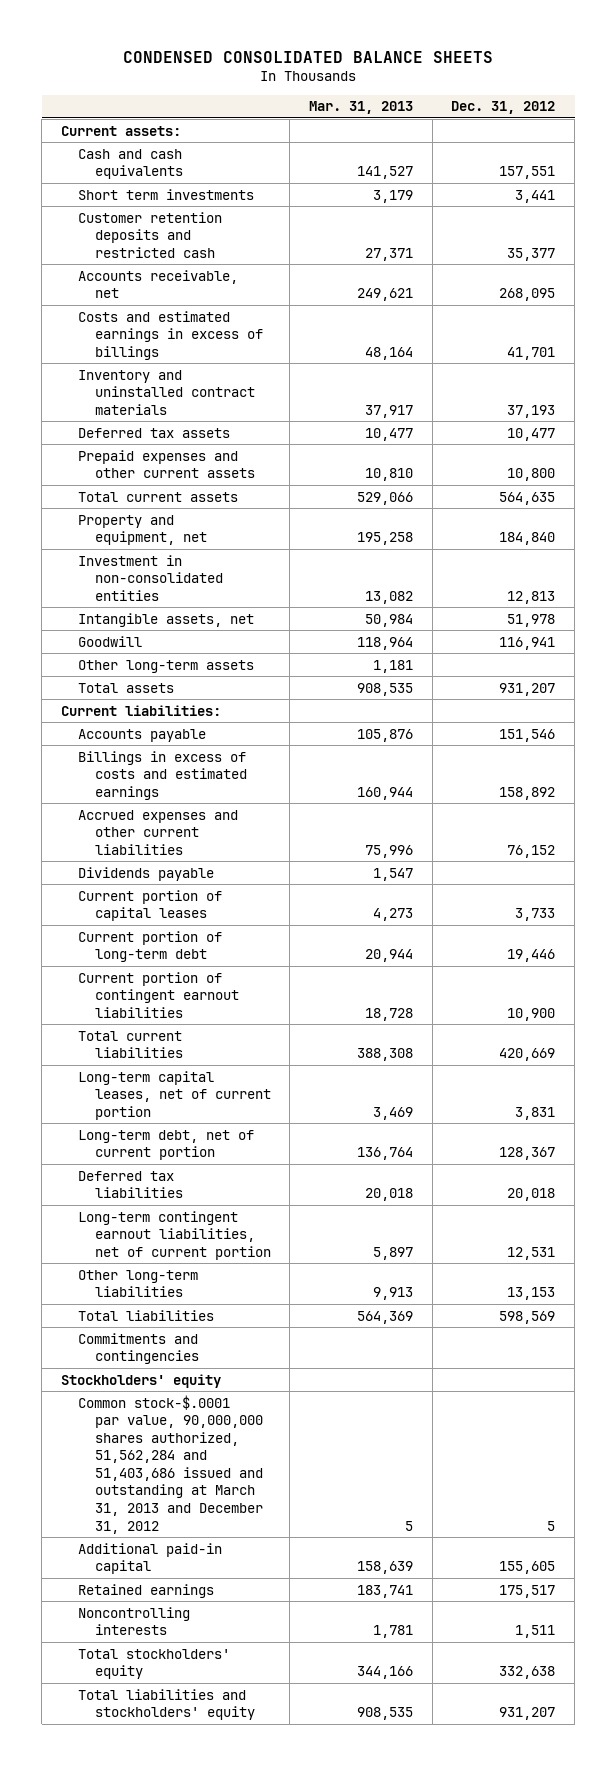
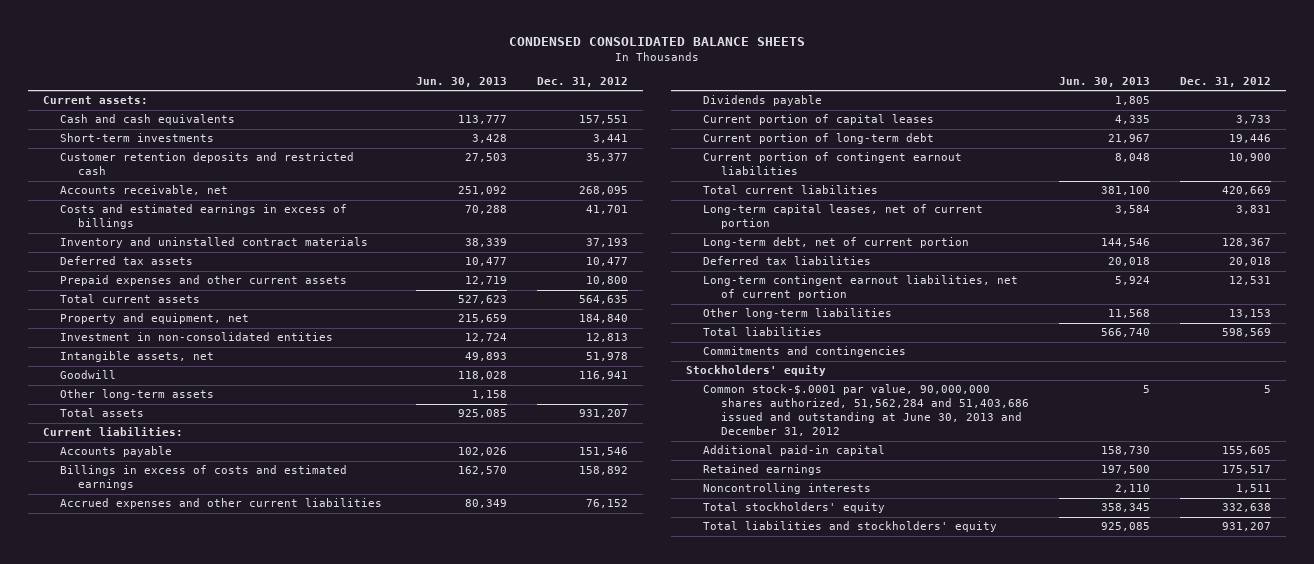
[309,101,414,115] Mar. 31, 2013 -> none
none -> [415,77,507,88] Jun. 30, 2013
[77,188,254,200] Short term investments -> [60,133,215,143] Short-term investments
[77,1394,263,1534] Common stock-$.0001 par value, 90,000,000 shares authorized, 51,562,284 and 51,403,686 issued and outstanding at March 31, 2013 and December 31, 2012 -> [703,384,1029,437] Common stock-$.0001 par value, 90,000,000 shares authorized, 51,562,284 and 51,403,686 issued and outstanding at June 30, 2013 and December 31, 2012

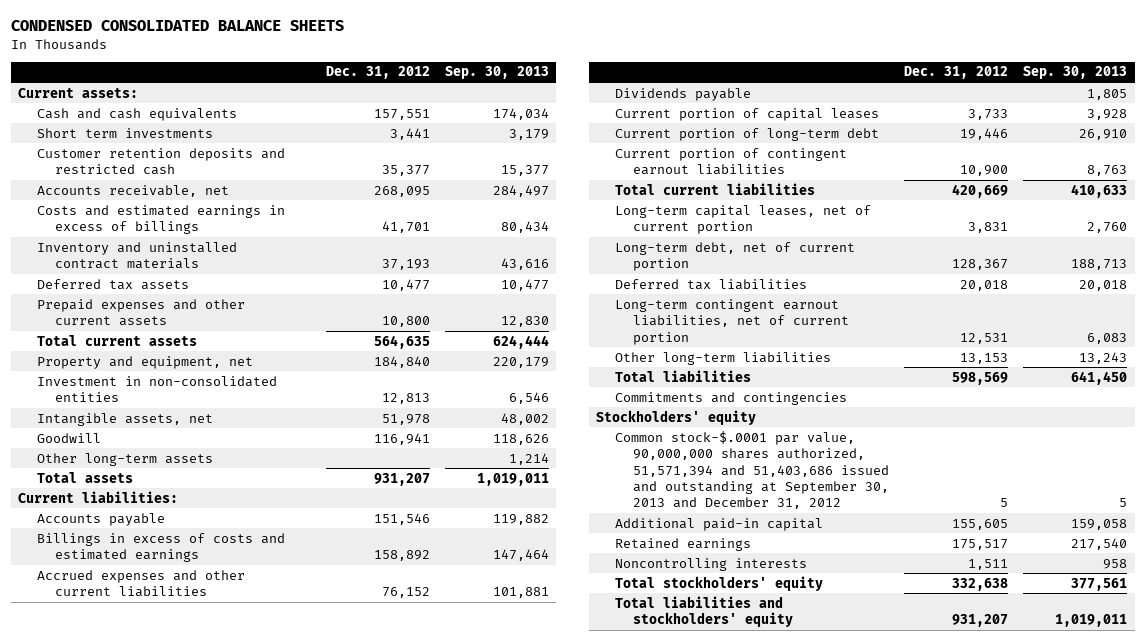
[415,77,507,88] Jun. 30, 2013 -> none
none -> [444,66,549,80] Sep. 30, 2013
[60,133,215,143] Short-term investments -> [36,127,213,138] Short term investments
[703,384,1029,437] Common stock-$.0001 par value, 90,000,000 shares authorized, 51,562,284 and 51,403,686 issued and outstanding at June 30, 2013 and December 31, 2012 -> [614,430,889,510] Common stock-$.0001 par value, 90,000,000 shares authorized, 51,571,394 and 51,403,686 issued and outstanding at September 30, 2013 and December 31, 2012

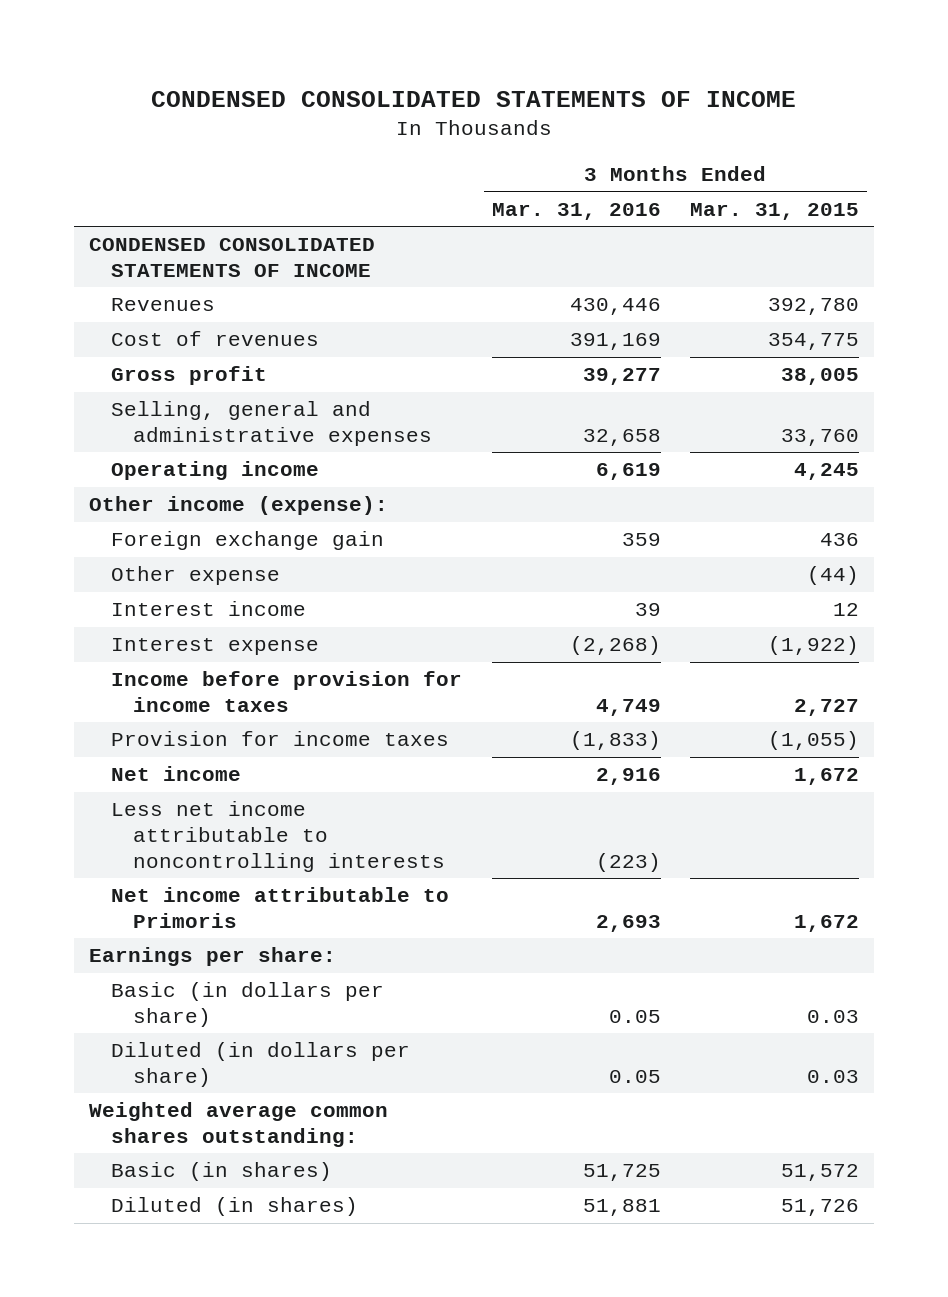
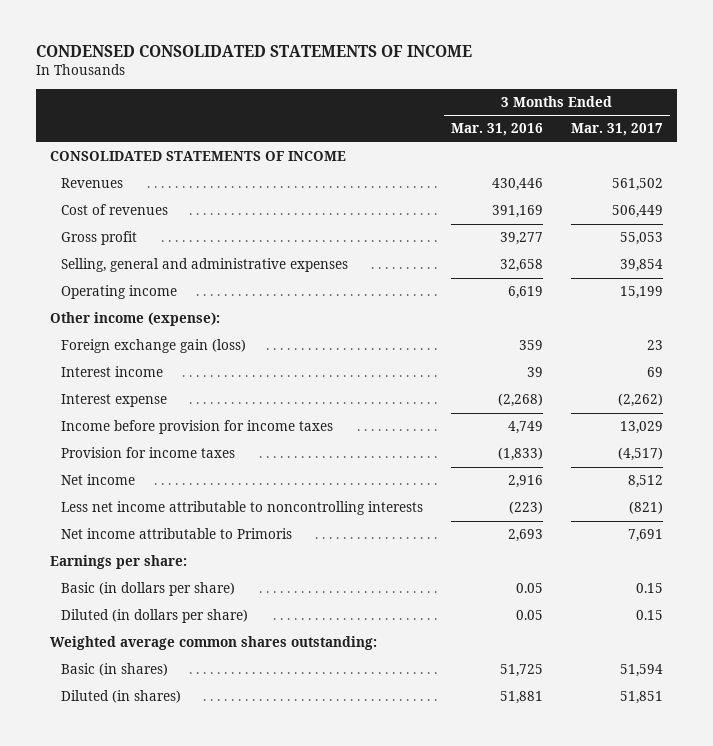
[690,202,860,220] Mar. 31, 2015 -> none
none -> [570,123,663,137] Mar. 31, 2017
[88,238,375,278] CONDENSED CONSOLIDATED STATEMENTS OF INCOME -> [49,151,346,162] CONSOLIDATED STATEMENTS OF INCOME
[110,566,280,586] Other expense -> none
[110,531,384,551] Foreign exchange gain -> [61,339,247,354] Foreign exchange gain (loss)

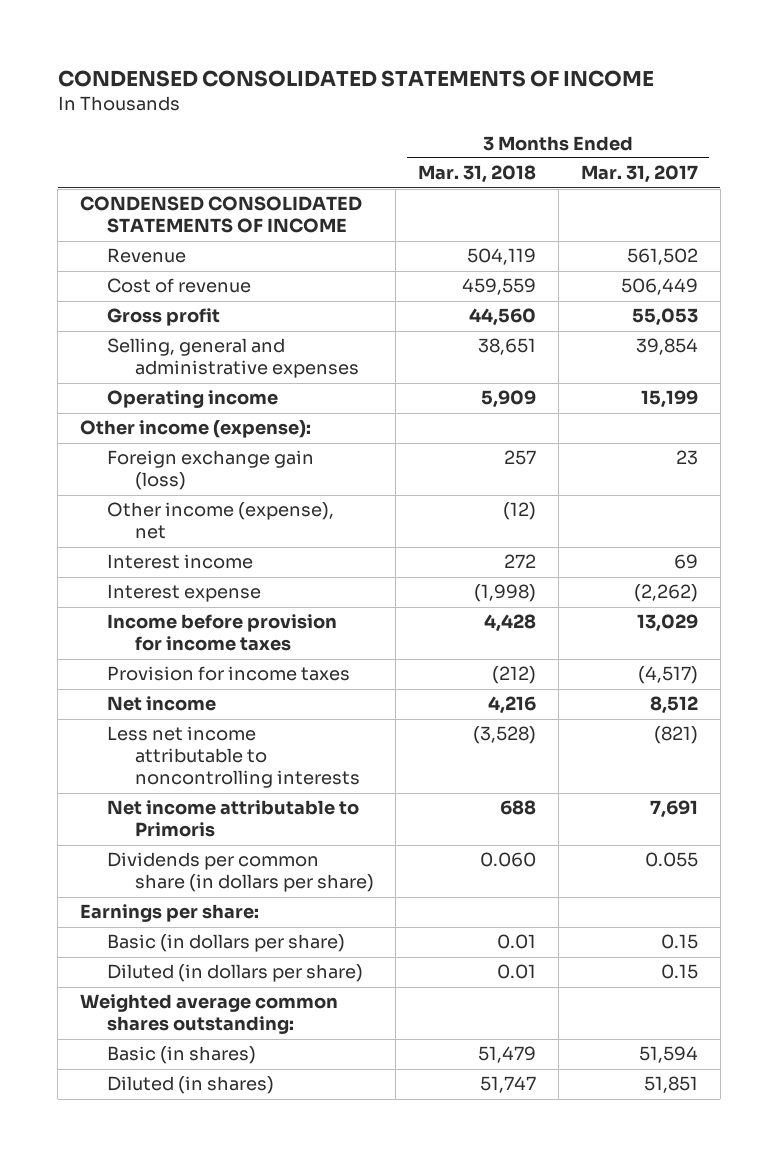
[451,123,544,137] Mar. 31, 2016 -> none
none -> [418,165,537,184] Mar. 31, 2018
[49,151,346,162] CONSOLIDATED STATEMENTS OF INCOME -> [80,196,363,234] CONDENSED CONSOLIDATED STATEMENTS OF INCOME
[61,178,124,189] Revenues -> [107,248,187,264] Revenue
[61,204,169,216] Cost of revenues -> [107,278,252,294] Cost of revenue
none -> [107,502,335,540] Other income (expense), net
none -> [107,852,374,893] Dividends per common share (in dollars per share)

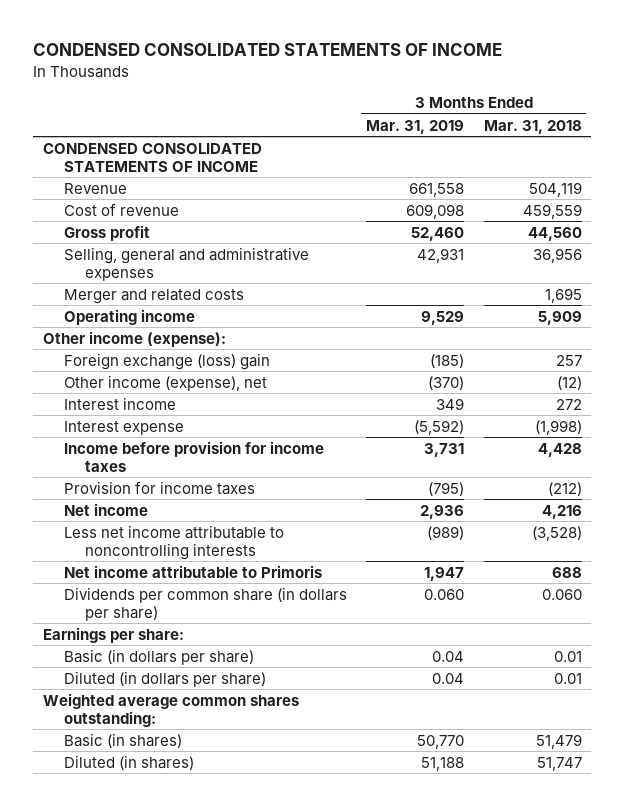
[580,165,698,184] Mar. 31, 2017 -> none
none -> [366,119,465,134] Mar. 31, 2019
[478,338,537,356] 38,651 -> [532,247,582,263] 36,956
none -> [63,288,244,304] Merger and related costs
[107,450,315,491] Foreign exchange gain (loss) -> [63,352,270,370] Foreign exchange (loss) gain

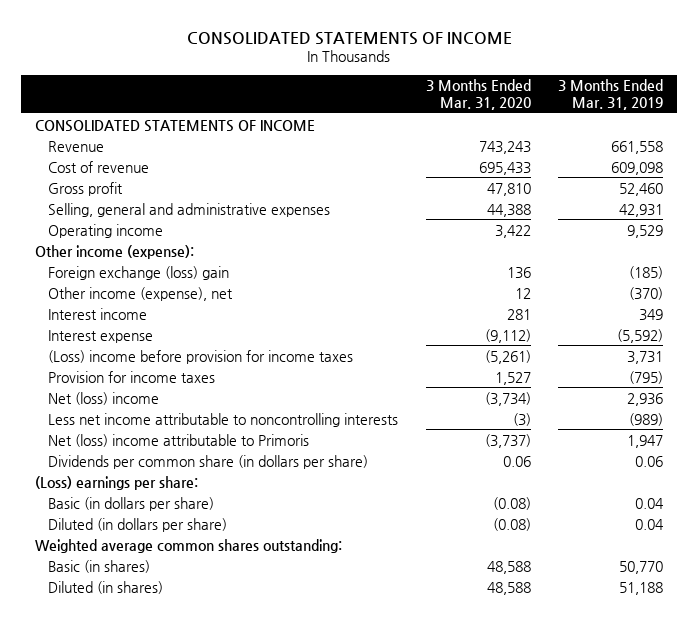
[33,43,503,57] CONDENSED CONSOLIDATED STATEMENTS OF INCOME -> [187,31,513,45] CONSOLIDATED STATEMENTS OF INCOME
[483,119,582,134] Mar. 31, 2018 -> none
none -> [425,79,531,110] 3 Months Ended Mar. 31, 2020
[42,142,262,172] CONDENSED CONSOLIDATED STATEMENTS OF INCOME -> [35,119,316,132] CONSOLIDATED STATEMENTS OF INCOME
[63,288,244,304] Merger and related costs -> none
[63,440,324,472] Income before provision for income taxes -> [48,349,354,364] (Loss) income before provision for income taxes
[63,502,148,516] Net income -> [48,391,160,405] Net (loss) income
[63,564,322,578] Net income attributable to Primoris -> [48,433,310,447] Net (loss) income attributable to Primoris
[424,588,465,600] 0.060 -> [635,455,664,467] 0.06
[42,626,184,643] Earnings per share: -> [35,475,199,490] (Loss) earnings per share:

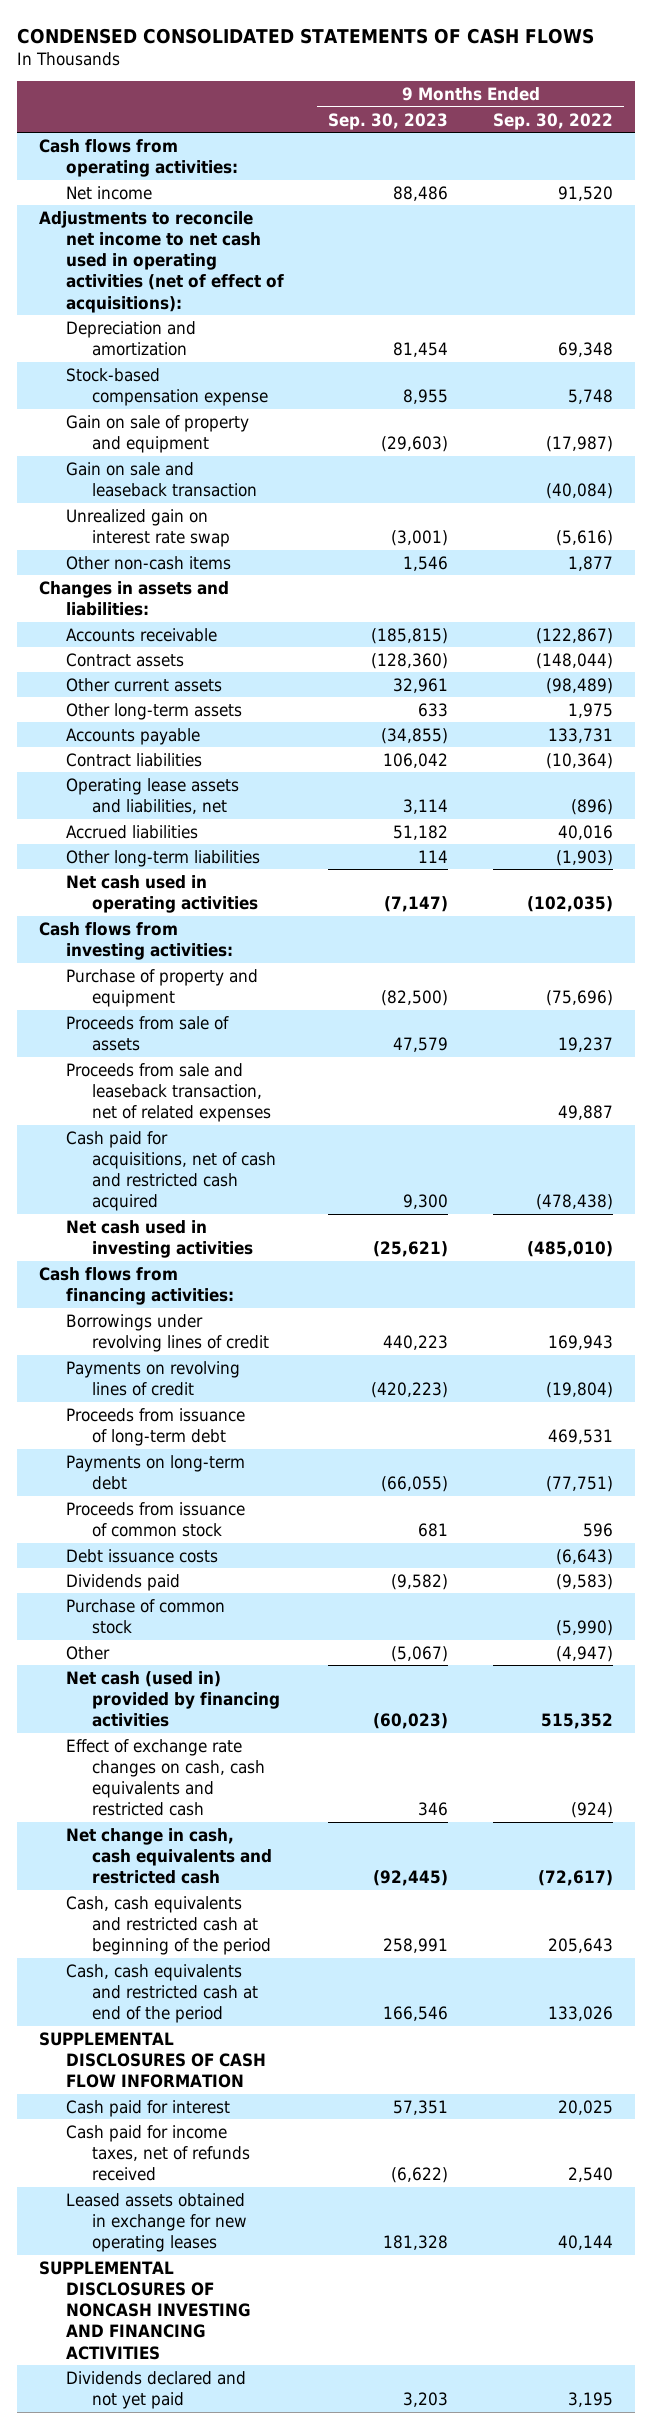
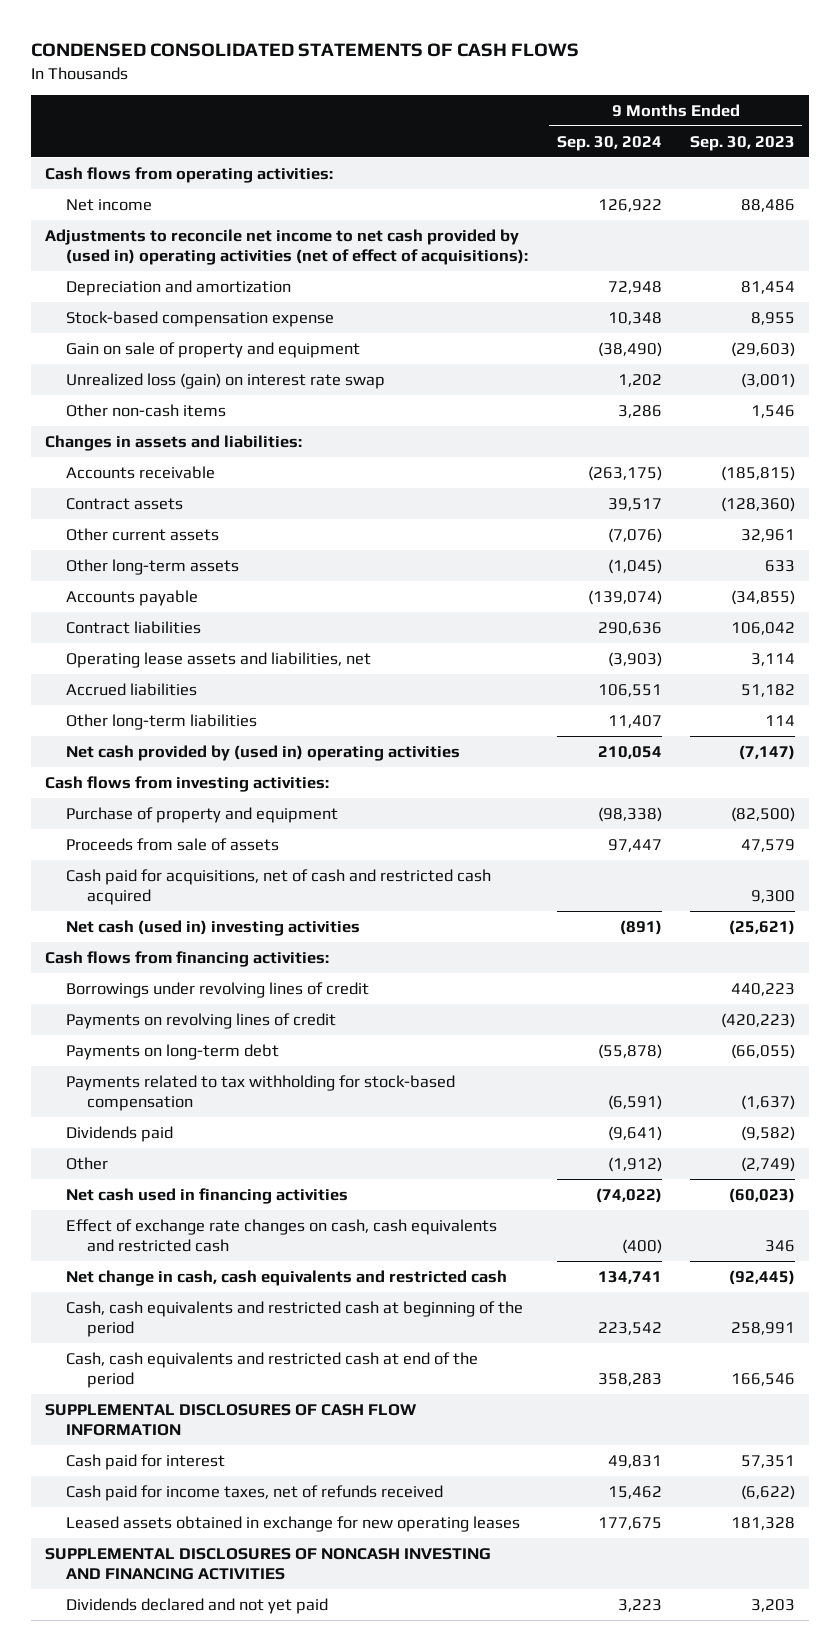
[492,112,613,130] Sep. 30, 2022 -> none
none -> [556,135,662,151] Sep. 30, 2024
[39,210,284,313] Adjustments to reconcile net income to net cash used in operating activities (net of effect of acquisitions): -> [45,228,529,265] Adjustments to reconcile net income to net cash provided by (used in) operating activities (net of effect of acquisitions):
[65,461,258,497] Gain on sale and leaseback transaction -> none
[65,508,231,547] Unrealized gain on interest rate swap -> [66,372,386,389] Unrealized loss (gain) on interest rate swap
[65,874,259,913] Net cash used in operating activities -> [66,744,461,761] Net cash provided by (used in) operating activities
[65,1062,272,1123] Proceeds from sale and leaseback transaction, net of related expenses -> none
[65,1219,254,1258] Net cash used in investing activities -> [66,919,361,936] Net cash (used in) investing activities
[65,1407,245,1446] Proceeds from issuance of long-term debt -> none
[65,1501,245,1537] Proceeds from issuance of common stock -> none
[65,1548,218,1563] Debt issuance costs -> none
none -> [66,1074,456,1111] Payments related to tax withholding for stock-based compensation
[65,1598,225,1634] Purchase of common stock -> none
[391,1645,449,1662] (5,067) -> [740,1156,795,1172] (2,749)
[65,1670,281,1728] Net cash (used in) provided by financing activities -> [66,1187,349,1204] Net cash used in financing activities

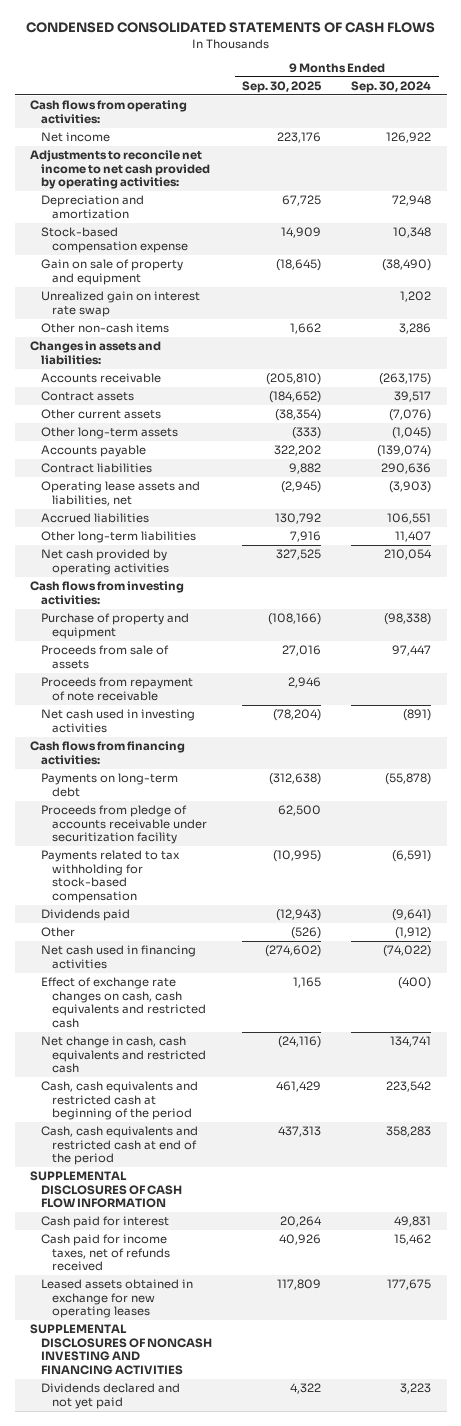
[689,135,795,151] Sep. 30, 2023 -> none
none -> [242,80,323,93] Sep. 30, 2025
[45,228,529,265] Adjustments to reconcile net income to net cash provided by (used in) operating activities (net of effect of acquisitions): -> [29,150,211,190] Adjustments to reconcile net income to net cash provided by operating activities:
[66,372,386,389] Unrealized loss (gain) on interest rate swap -> [41,291,201,317] Unrealized gain on interest rate swap
[66,744,461,761] Net cash provided by (used in) operating activities -> [41,549,170,575] Net cash provided by operating activities
[66,868,492,905] Cash paid for acquisitions, net of cash and restricted cash acquired -> none
none -> [41,677,194,701] Proceeds from repayment of note receivable
[66,919,361,936] Net cash (used in) investing activities -> [41,709,196,733] Net cash used in investing activities
[66,981,370,998] Borrowings under revolving lines of credit -> none
[66,1012,337,1029] Payments on revolving lines of credit -> none
none -> [41,805,208,845] Proceeds from pledge of accounts receivable under securitization facility

